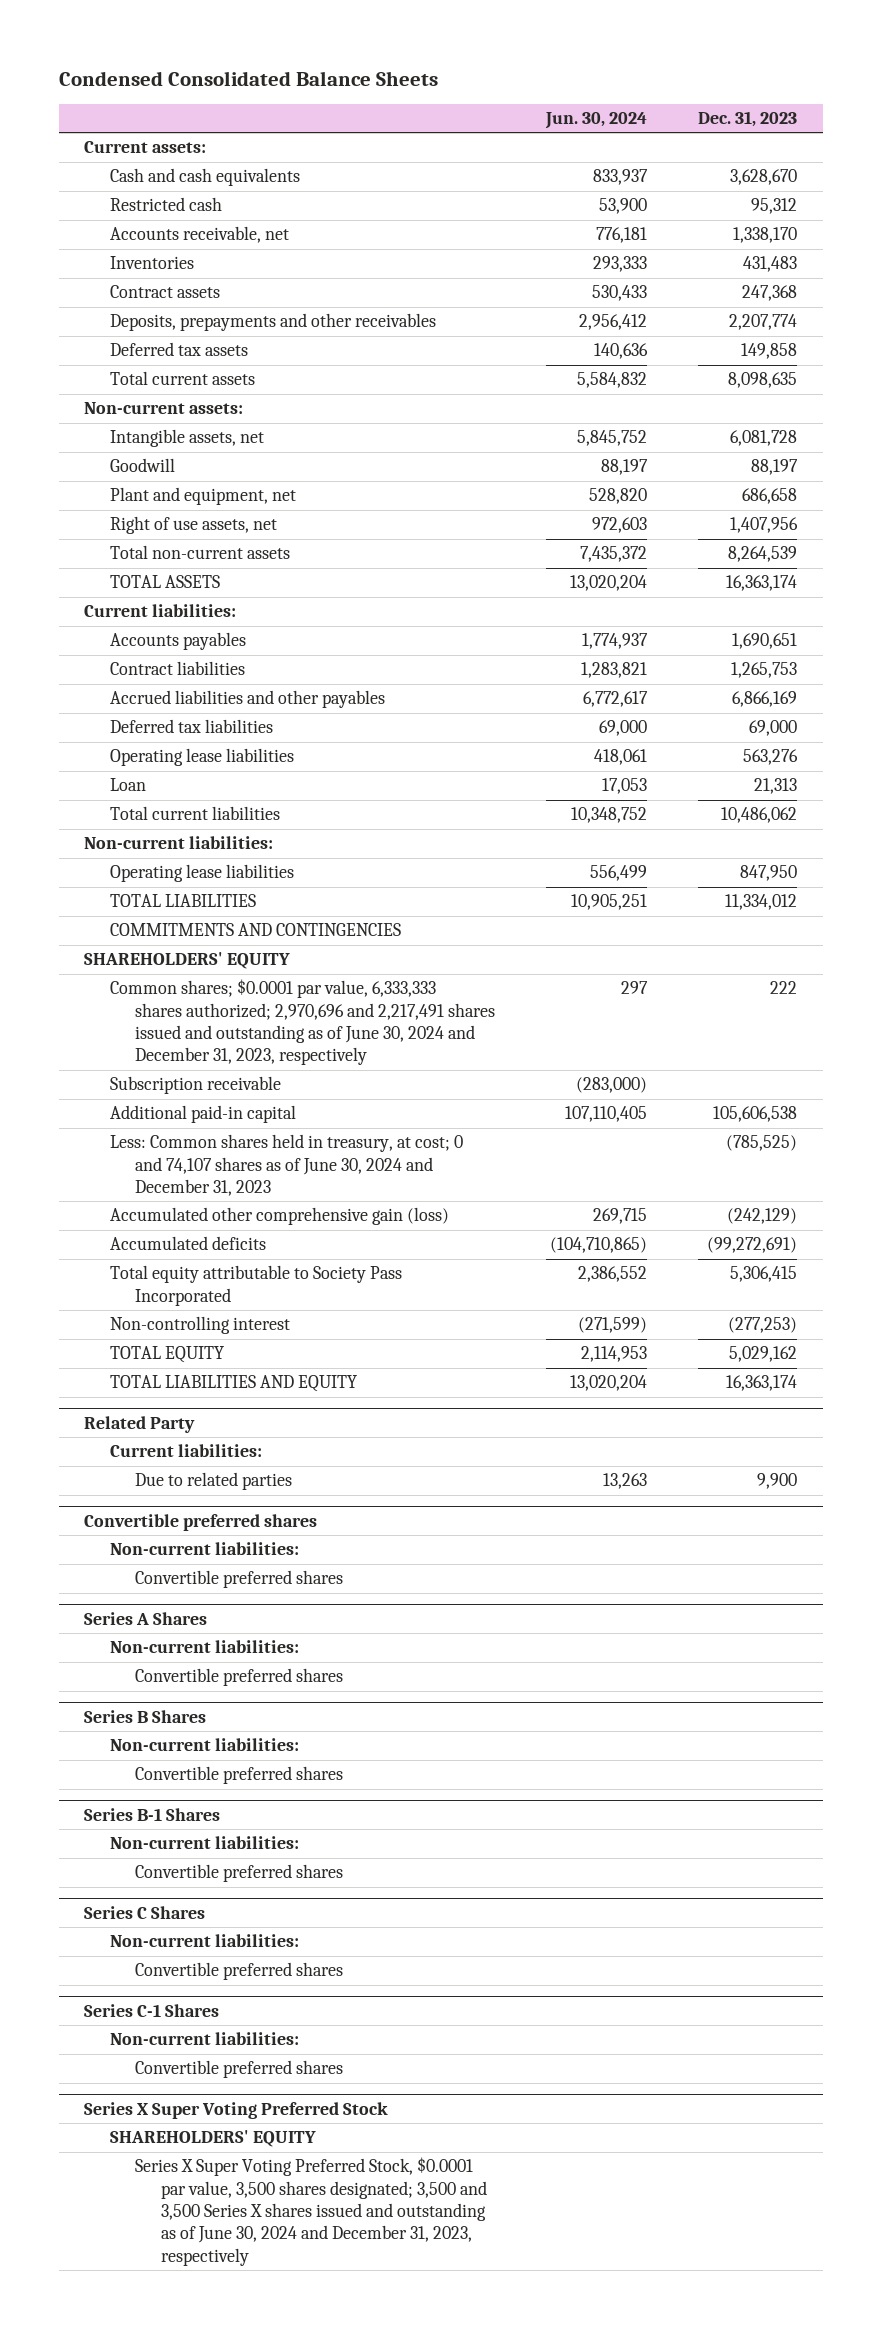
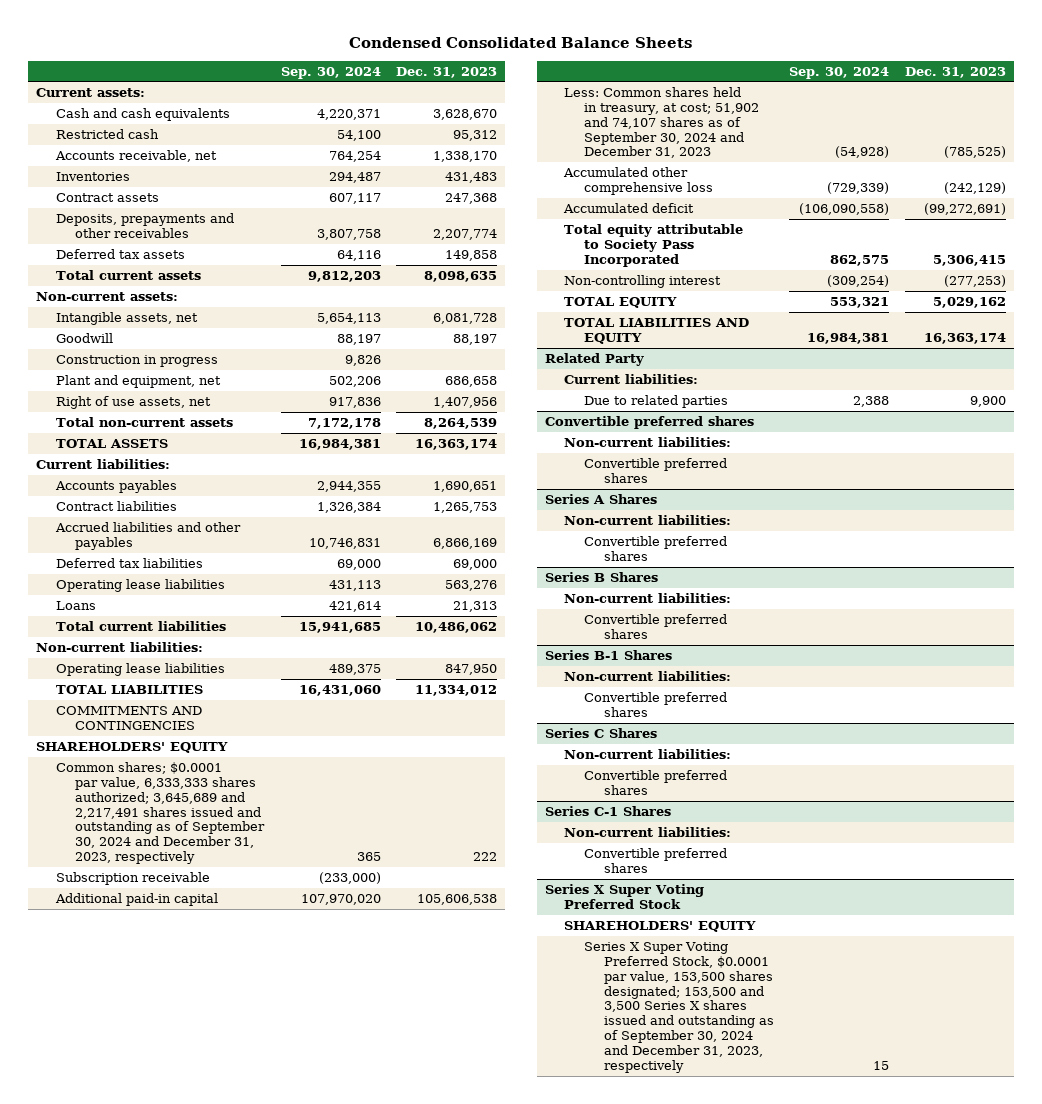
[545,112,648,130] Jun. 30, 2024 -> none
none -> [280,66,381,79] Sep. 30, 2024
none -> [55,355,218,368] Construction in progress
[109,778,146,792] Loan -> [55,601,96,611] Loans
[109,979,496,1066] Common shares; $0.0001 par value, 6,333,333 shares authorized; 2,970,696 and 2,217,491 shares issued and outstanding as of June 30, 2024 and December 31, 2023, respectively -> [55,762,266,865] Common shares; $0.0001 par value, 6,333,333 shares authorized; 3,645,689 and 2,217,491 shares issued and outstanding as of September 30, 2024 and December 31, 2023, respectively
[109,1134,463,1196] Less: Common shares held in treasury, at cost; 0 and 74,107 shares as of June 30, 2024 and December 31, 2023 -> [564,87,760,159] Less: Common shares held in treasury, at cost; 51,902 and 74,107 shares as of September 30, 2024 and December 31, 2023
[109,1207,449,1226] Accumulated other comprehensive gain (loss) -> [563,167,714,195] Accumulated other comprehensive loss
[109,1236,266,1251] Accumulated deficits -> [563,203,695,214] Accumulated deficit
[135,2157,487,2266] Series X Super Voting Preferred Stock, $0.0001 par value, 3,500 shares designated; 3,500 and 3,500 Series X shares issued and outstanding as of June 30, 2024 and December 31, 2023, respectively -> [584,942,774,1073] Series X Super Voting Preferred Stock, $0.0001 par value, 153,500 shares designated; 153,500 and 3,500 Series X shares issued and outstanding as of September 30, 2024 and December 31, 2023, respectively

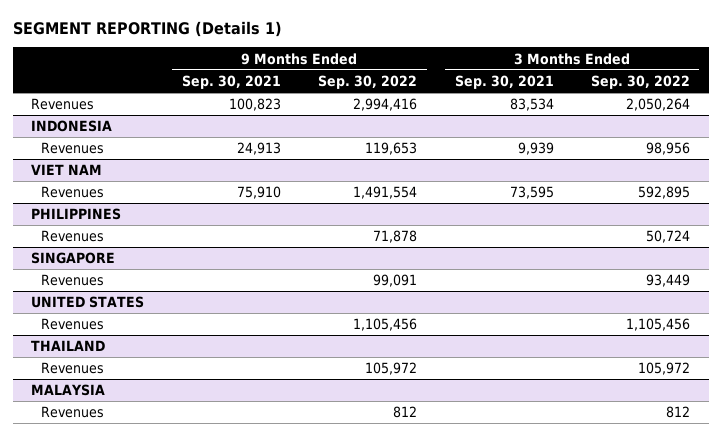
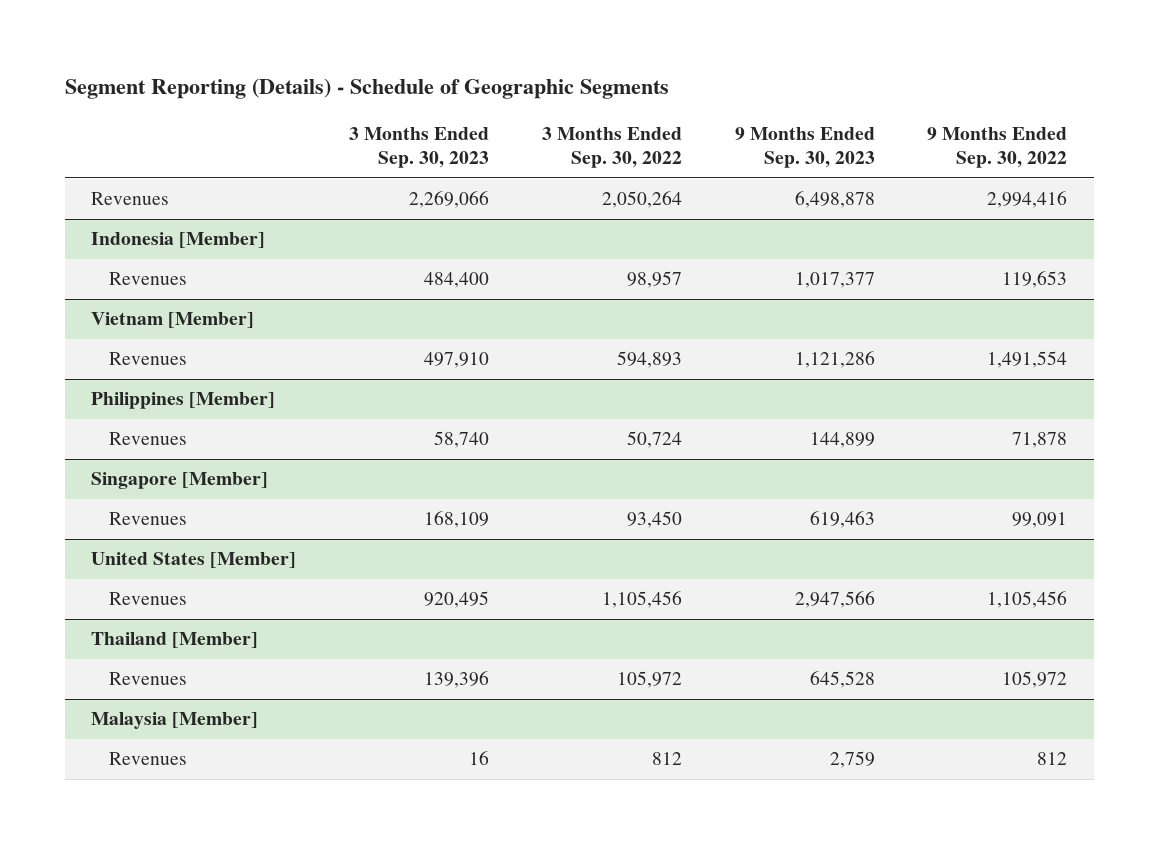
[12,20,282,37] SEGMENT REPORTING (Details 1) -> [64,78,669,100] Segment Reporting (Details) - Schedule of Geographic Segments
[181,74,281,89] Sep. 30, 2021 -> none
[454,74,554,89] Sep. 30, 2021 -> none
none -> [348,126,489,169] 3 Months Ended Sep. 30, 2023
none -> [734,126,875,169] 9 Months Ended Sep. 30, 2023
[31,120,113,133] INDONESIA -> [90,232,265,249] Indonesia [Member]
[646,142,691,156] 98,956 -> [626,271,682,289] 98,957
[31,164,103,176] VIET NAM -> [90,312,254,329] Vietnam [Member]
[638,186,691,200] 592,895 -> [616,351,682,369] 594,893
[31,208,122,221] PHILIPPINES -> [90,392,275,410] Philippines [Member]
[31,252,116,265] SINGAPORE -> [90,472,268,490] Singapore [Member]
[646,274,691,288] 93,449 -> [626,511,682,529] 93,450
[31,296,145,309] UNITED STATES -> [90,552,296,569] United States [Member]
[31,340,106,352] THAILAND -> [90,632,258,649] Thailand [Member]
[31,384,106,397] MALAYSIA -> [90,712,258,730] Malaysia [Member]

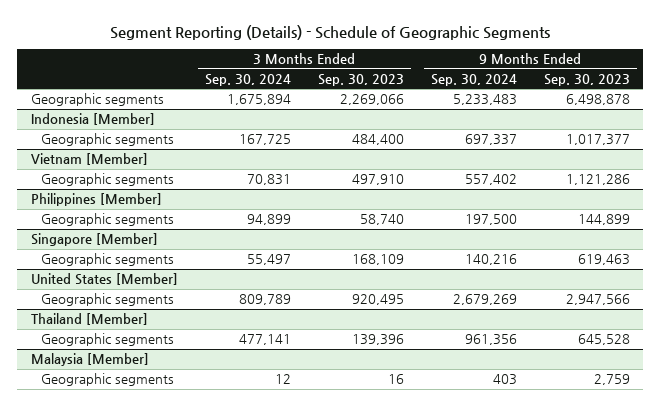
[541,126,682,169] 3 Months Ended Sep. 30, 2022 -> none
[927,126,1068,169] 9 Months Ended Sep. 30, 2022 -> none
none -> [204,73,291,86] Sep. 30, 2024
none -> [430,73,517,86] Sep. 30, 2024
[90,192,169,206] Revenues -> [30,93,164,107] Geographic segments
[108,272,187,286] Revenues -> [40,133,174,147] Geographic segments
[108,352,187,366] Revenues -> [40,173,174,187] Geographic segments
[108,432,187,446] Revenues -> [40,213,174,227] Geographic segments
[108,512,187,526] Revenues -> [40,253,174,267] Geographic segments
[108,592,187,606] Revenues -> [40,293,174,307] Geographic segments
[108,672,187,686] Revenues -> [40,333,174,347] Geographic segments
[108,752,187,766] Revenues -> [40,373,174,387] Geographic segments

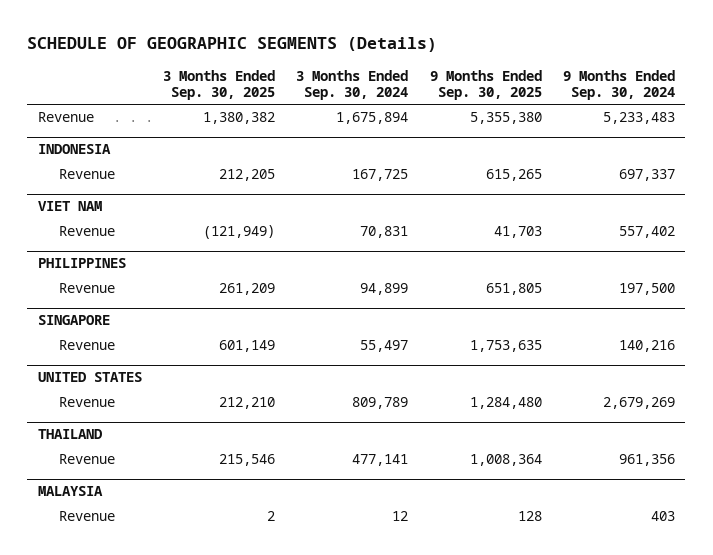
[110,24,551,40] Segment Reporting (Details) - Schedule of Geographic Segments -> [27,37,438,53] SCHEDULE OF GEOGRAPHIC SEGMENTS (Details)
[317,73,404,86] Sep. 30, 2023 -> none
[543,73,630,86] Sep. 30, 2023 -> none
none -> [163,69,276,101] 3 Months Ended Sep. 30, 2025
none -> [429,69,542,101] 9 Months Ended Sep. 30, 2025
[30,93,164,107] Geographic segments -> [38,112,95,123] Revenue
[30,113,155,126] Indonesia [Member] -> [38,144,112,155] INDONESIA
[40,133,174,147] Geographic segments -> [58,169,115,180] Revenue
[30,153,148,166] Vietnam [Member] -> [38,201,103,212] VIET NAM
[40,173,174,187] Geographic segments -> [58,226,115,237] Revenue
[30,193,162,207] Philippines [Member] -> [38,258,127,269] PHILIPPINES
[40,213,174,227] Geographic segments -> [58,283,115,294] Revenue
[30,233,158,247] Singapore [Member] -> [38,315,111,326] SINGAPORE
[40,253,174,267] Geographic segments -> [58,340,115,351] Revenue
[30,273,178,286] United States [Member] -> [38,372,143,383] UNITED STATES
[40,293,174,307] Geographic segments -> [58,397,115,408] Revenue
[30,313,148,326] Thailand [Member] -> [38,429,103,440] THAILAND
[40,333,174,347] Geographic segments -> [58,454,115,465] Revenue
[30,353,149,367] Malaysia [Member] -> [38,486,104,497] MALAYSIA
[40,373,174,387] Geographic segments -> [58,511,115,522] Revenue

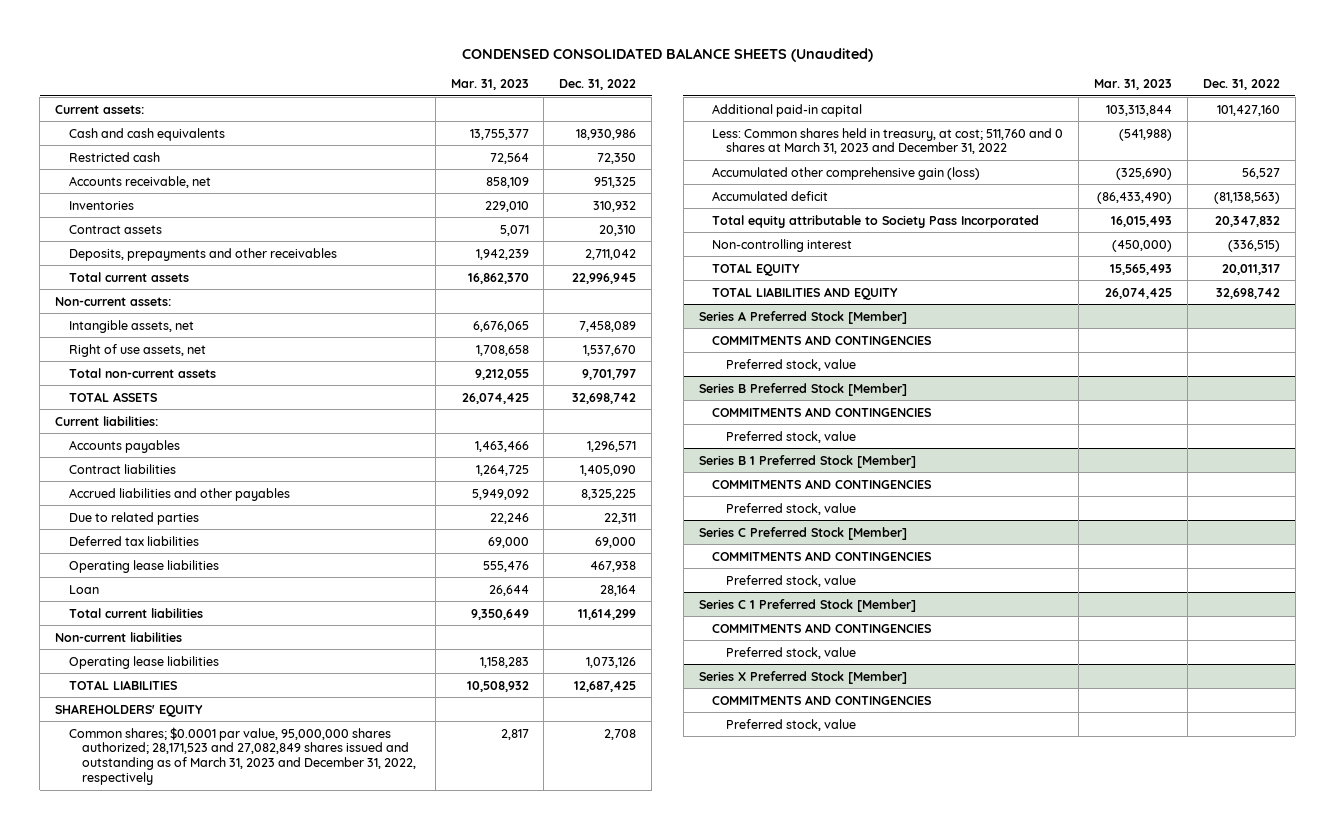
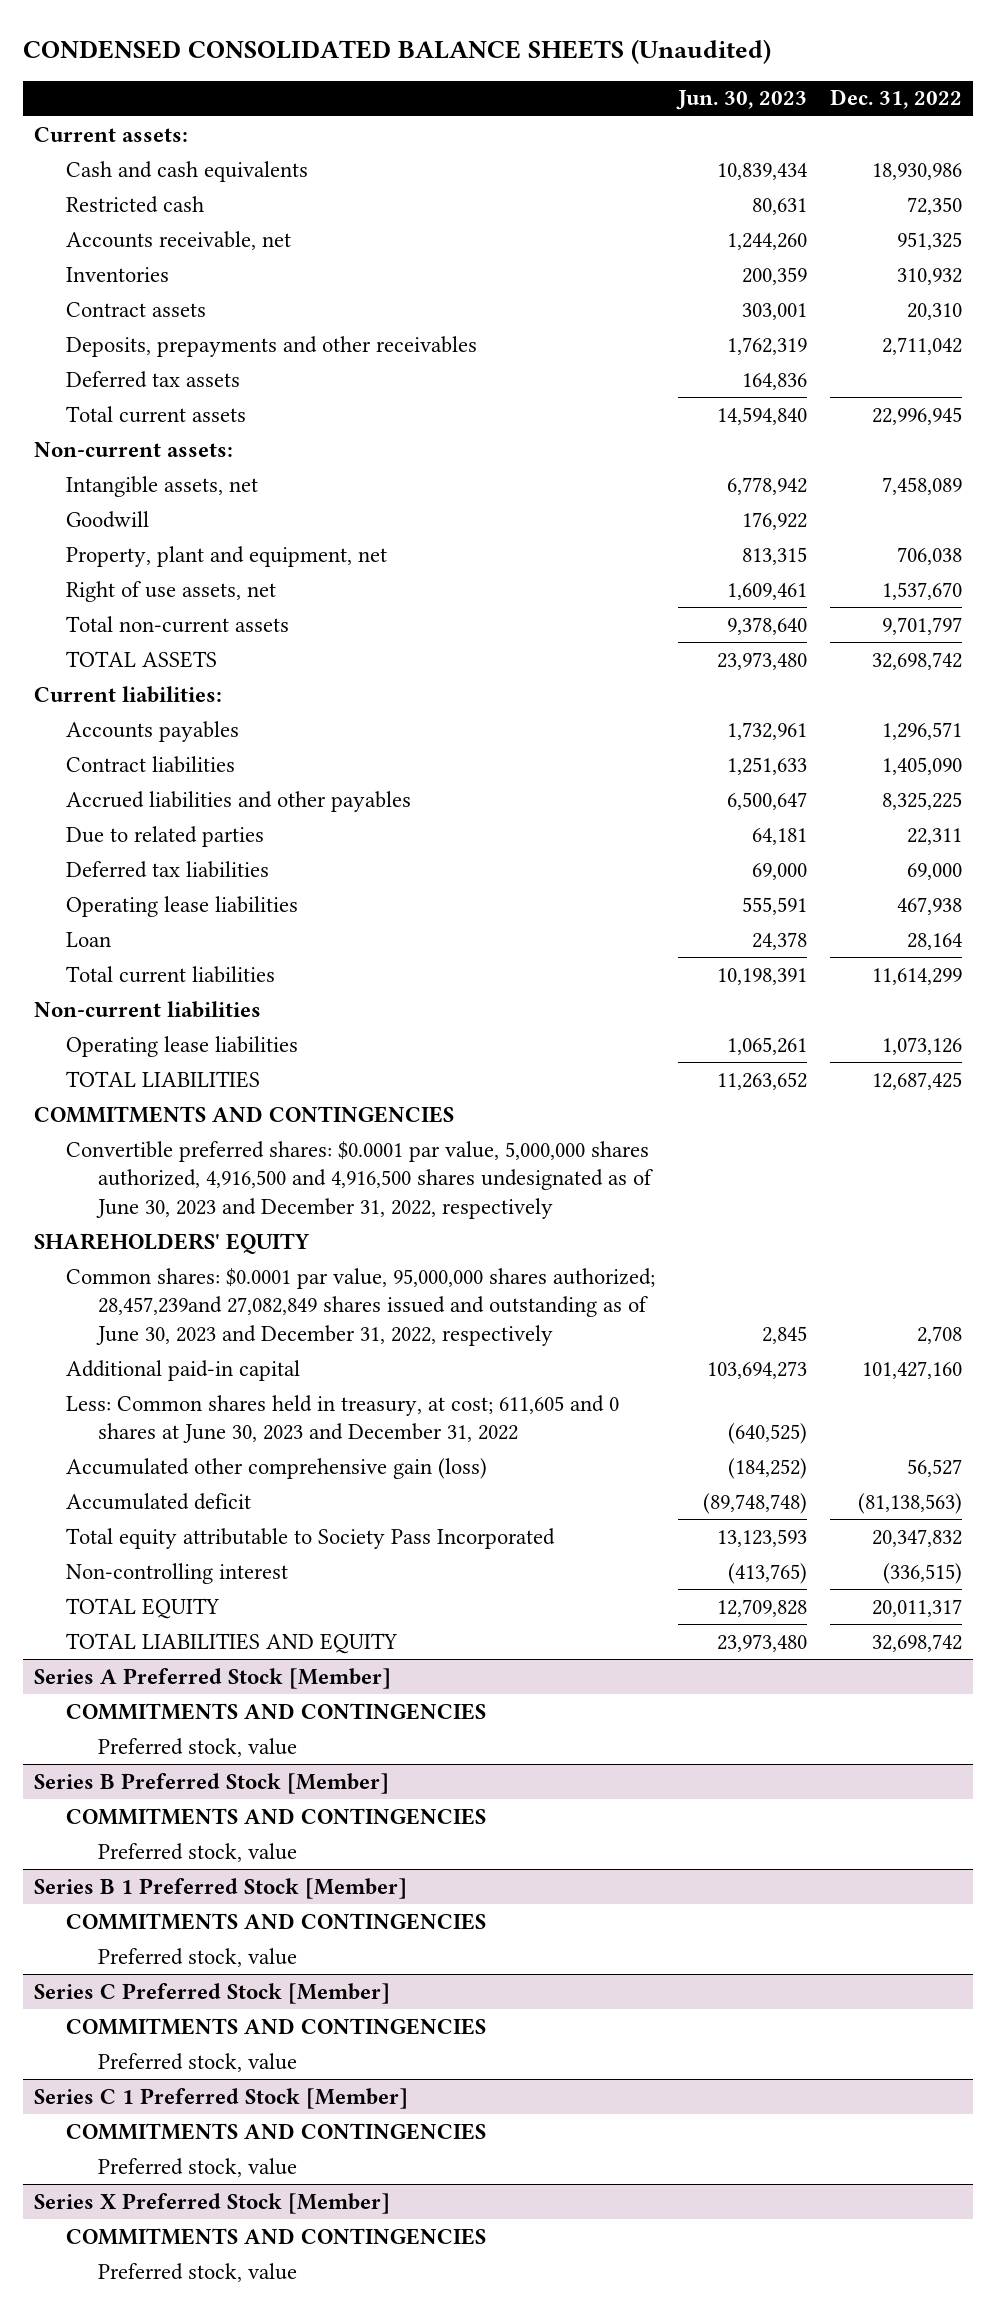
[450,79,529,91] Mar. 31, 2023 -> none
none -> [676,90,808,111] Jun. 30, 2023
none -> [66,370,241,388] Deferred tax assets
none -> [66,510,150,528] Goodwill
none -> [66,545,388,567] Property, plant and equipment, net
none -> [34,1105,455,1123] COMMITMENTS AND CONTINGENCIES
none -> [66,1140,654,1219] Convertible preferred shares: $0.0001 par value, 5,000,000 shares authorized, 4,916,500 and 4,916,500 shares undesignated as of June 30, 2023 and December 31, 2022, respectively
[68,726,417,785] Common shares; $0.0001 par value, 95,000,000 shares authorized; 28,171,523 and 27,082,849 shares issued and outstanding as of March 31, 2023 and December 31, 2022, respectively -> [66,1267,656,1346] Common shares: $0.0001 par value, 95,000,000 shares authorized; 28,457,239and 27,082,849 shares issued and outstanding as of June 30, 2023 and December 31, 2022, respectively
[712,127,1064,155] Less: Common shares held in treasury, at cost; 511,760 and 0 shares at March 31, 2023 and December 31, 2022 -> [66,1394,620,1444] Less: Common shares held in treasury, at cost; 611,605 and 0 shares at June 30, 2023 and December 31, 2022

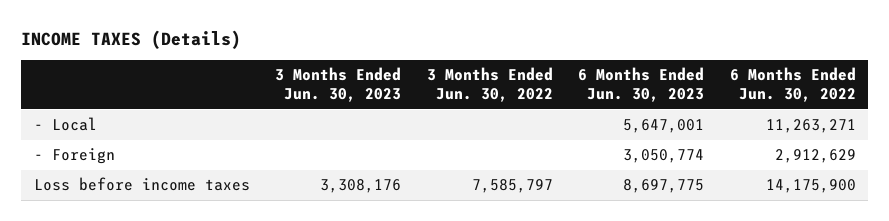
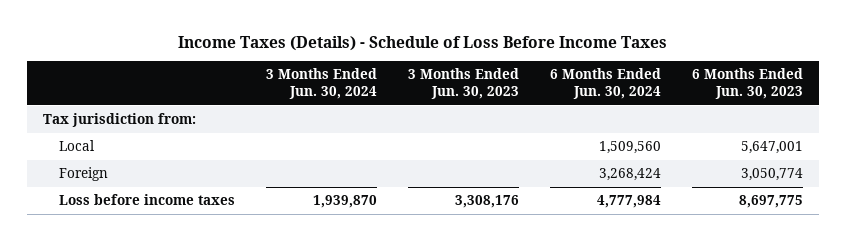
[20,29,241,49] INCOME TAXES (Details) -> [177,35,667,51] Income Taxes (Details) - Schedule of Loss Before Income Taxes
[426,67,553,103] 3 Months Ended Jun. 30, 2022 -> none
[729,67,856,103] 6 Months Ended Jun. 30, 2022 -> none
none -> [266,68,378,100] 3 Months Ended Jun. 30, 2024
none -> [550,68,662,100] 6 Months Ended Jun. 30, 2024
none -> [42,113,196,128] Tax jurisdiction from:
[33,117,97,132] - Local -> [58,140,95,152] Local
[33,148,115,165] - Foreign -> [58,167,108,182] Foreign

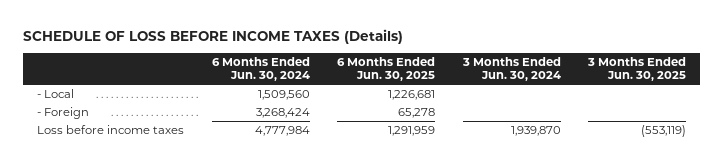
[177,35,667,51] Income Taxes (Details) - Schedule of Loss Before Income Taxes -> [23,29,404,45] SCHEDULE OF LOSS BEFORE INCOME TAXES (Details)
[408,68,520,100] 3 Months Ended Jun. 30, 2023 -> none
[692,68,804,100] 6 Months Ended Jun. 30, 2023 -> none
none -> [337,56,436,82] 6 Months Ended Jun. 30, 2025
none -> [587,56,687,82] 3 Months Ended Jun. 30, 2025
[42,113,196,128] Tax jurisdiction from: -> none
[58,140,95,152] Local -> [36,88,74,98] - Local
[58,167,108,182] Foreign -> [36,106,89,119] - Foreign

